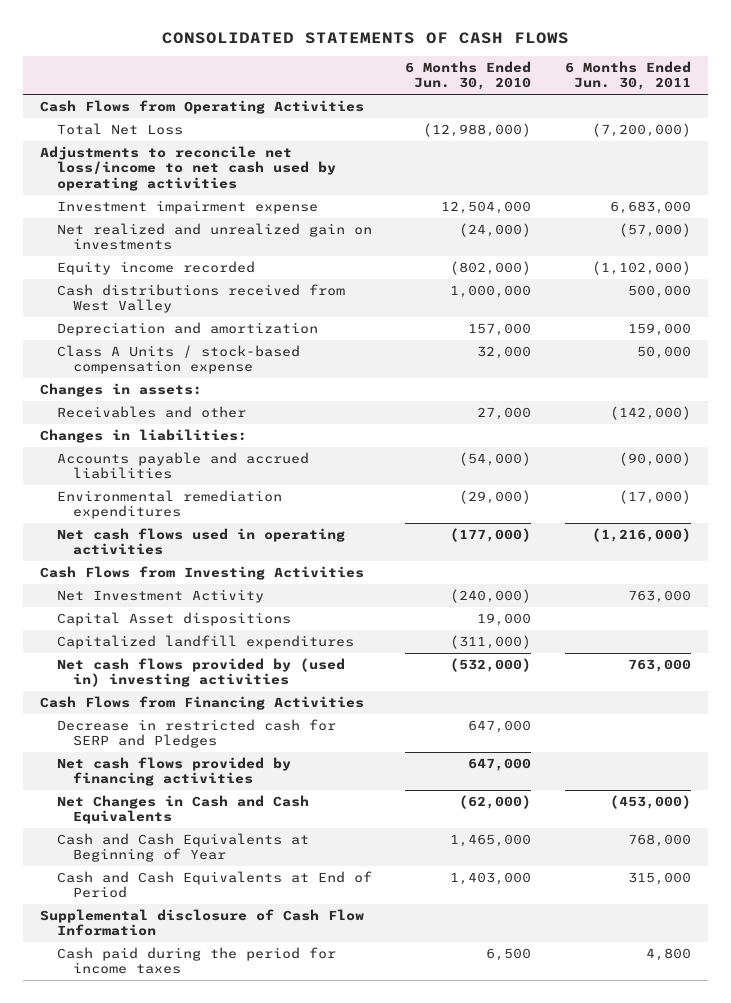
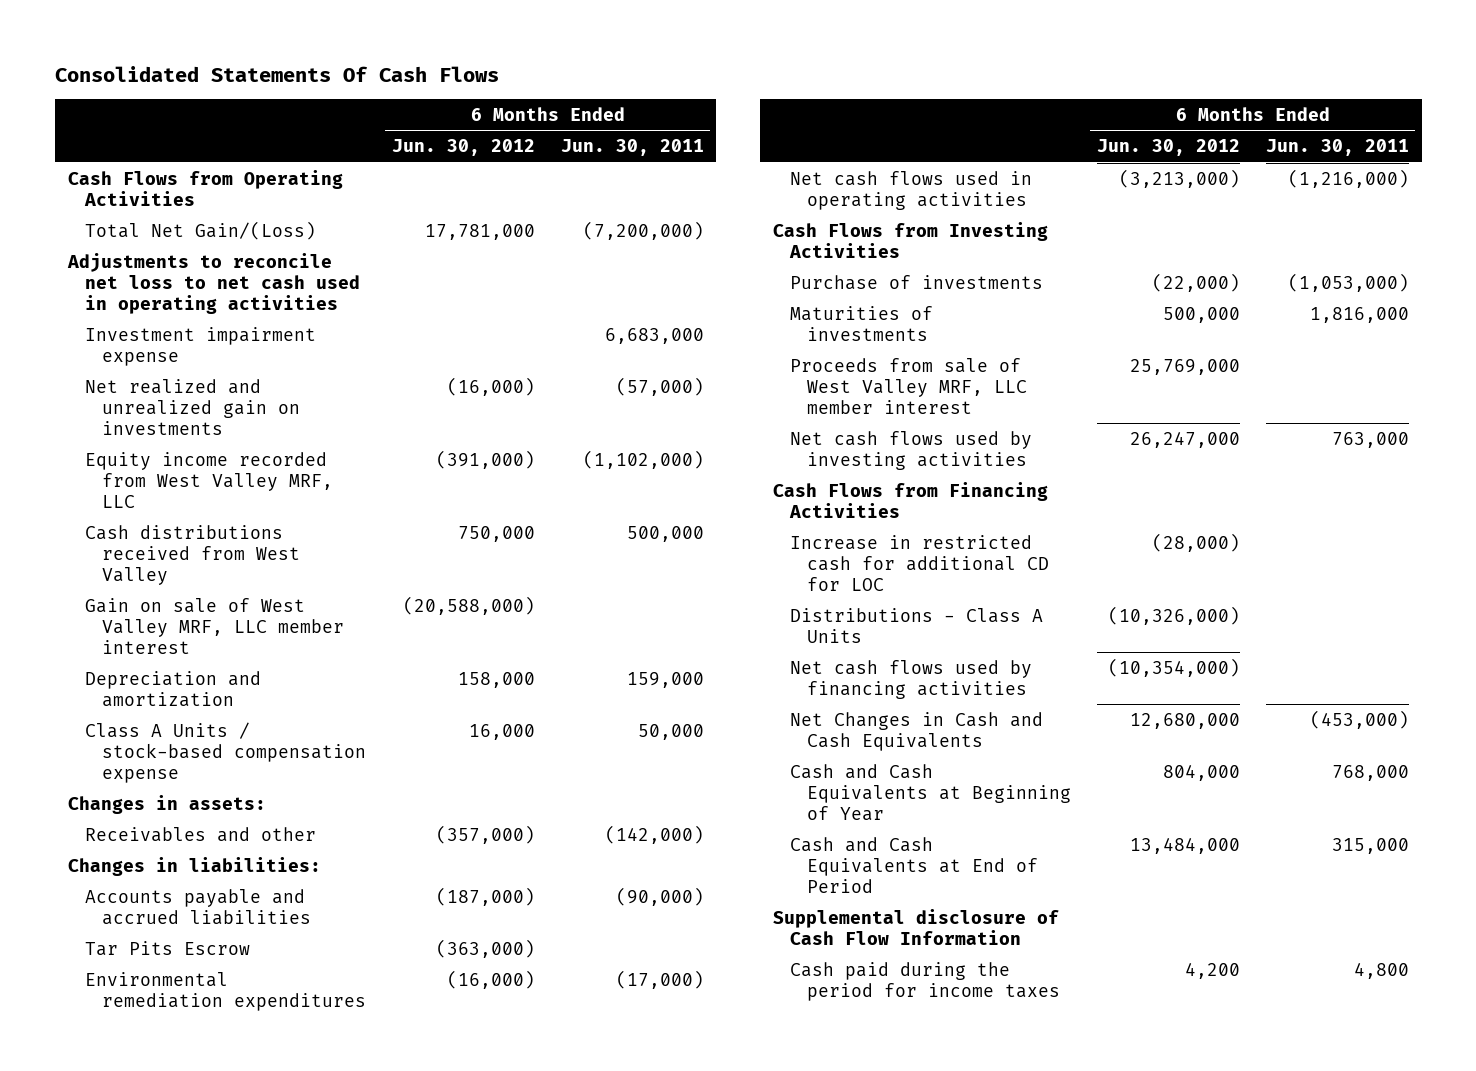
[161,32,569,45] CONSOLIDATED STATEMENTS OF CASH FLOWS -> [54,65,499,82] Consolidated Statements Of Cash Flows
[405,61,532,91] 6 Months Ended Jun. 30, 2010 -> none
none -> [391,139,535,157] Jun. 30, 2012
[56,123,183,136] Total Net Loss -> [84,220,316,240] Total Net Gain/(Loss)
[39,146,336,191] Adjustments to reconcile net loss/income to net cash used by operating activities -> [66,252,360,314] Adjustments to reconcile net loss to net cash used in operating activities
[56,261,255,276] Equity income recorded -> [84,451,333,508] Equity income recorded from West Valley MRF, LLC
none -> [84,597,344,654] Gain on sale of West Valley MRF, LLC member interest
none -> [84,940,250,956] Tar Pits Escrow
[56,589,264,604] Net Investment Activity -> none
[56,612,291,627] Capital Asset dispositions -> none
[56,635,354,650] Capitalized landfill expenditures -> none
none -> [790,274,1044,290] Purchase of investments
none -> [790,305,934,341] Maturities of investments
none -> [790,357,1028,414] Proceeds from sale of West Valley MRF, LLC member interest
[56,658,345,688] Net cash flows provided by (used in) investing activities -> [790,430,1033,470] Net cash flows used by investing activities
[56,719,336,749] Decrease in restricted cash for SERP and Pledges -> [790,534,1050,591] Increase in restricted cash for additional CD for LOC
none -> [790,607,1044,643] Distributions - Class A Units
[56,757,291,787] Net cash flows provided by financing activities -> [790,659,1033,699] Net cash flows used by financing activities

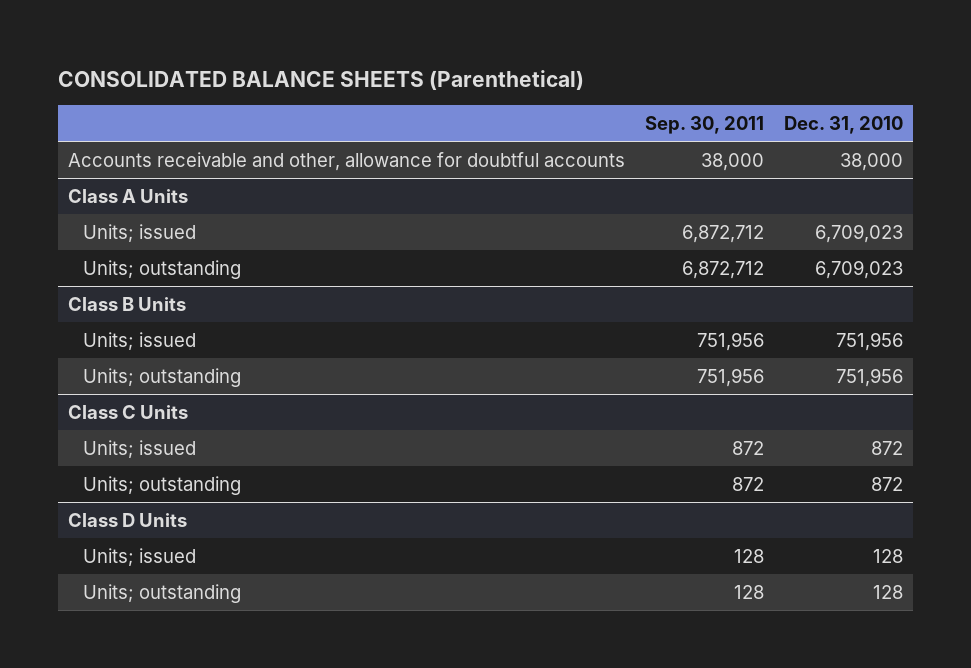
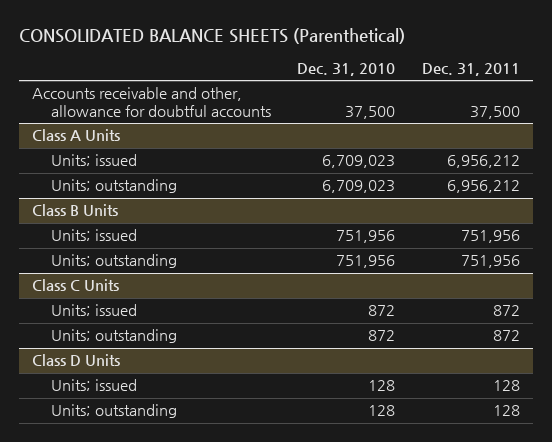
[644,115,764,134] Sep. 30, 2011 -> none
none -> [421,62,520,76] Dec. 31, 2011
[839,152,903,171] 38,000 -> [345,105,396,119] 37,500

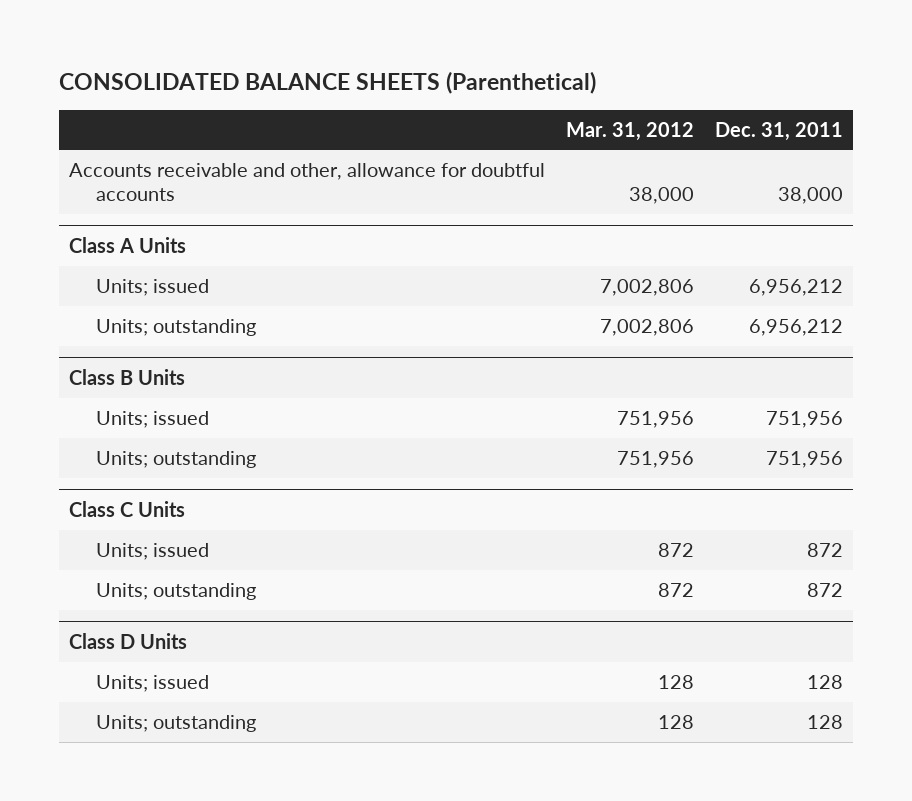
[297,62,396,76] Dec. 31, 2010 -> none
none -> [565,121,694,141] Mar. 31, 2012
[469,105,520,119] 37,500 -> [777,186,843,204] 38,000

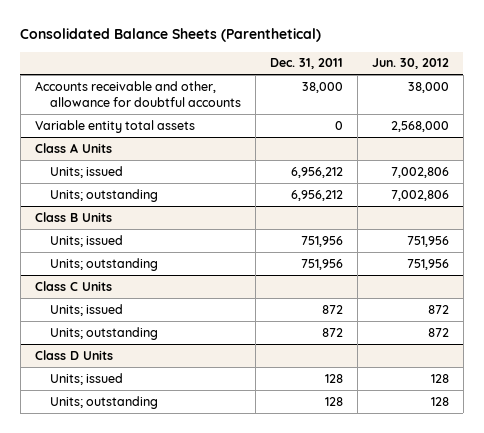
[58,70,596,94] CONSOLIDATED BALANCE SHEETS (Parenthetical) -> [20,28,322,43] Consolidated Balance Sheets (Parenthetical)
[565,121,694,141] Mar. 31, 2012 -> none
none -> [371,58,449,70] Jun. 30, 2012
none -> [34,119,195,133] Variable entity total assets

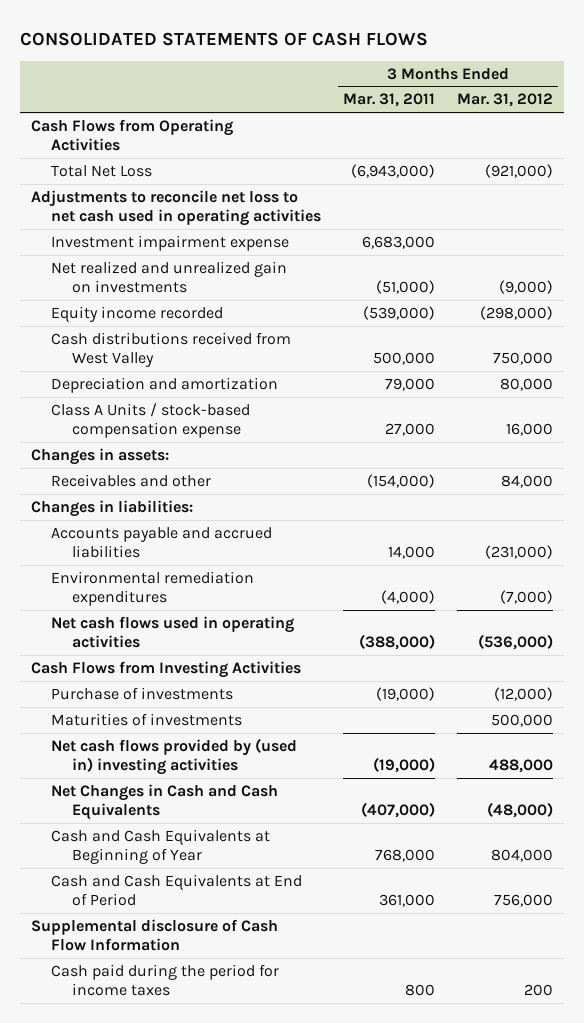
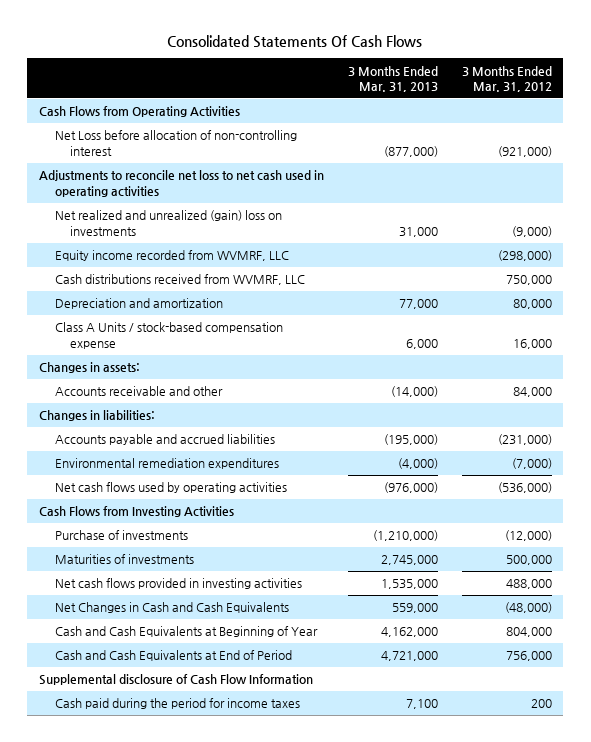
[19,31,428,46] CONSOLIDATED STATEMENTS OF CASH FLOWS -> [167,34,423,48] Consolidated Statements Of Cash Flows
[343,93,436,108] Mar. 31, 2011 -> none
none -> [347,65,438,92] 3 Months Ended Mar. 31, 2013
[51,164,153,177] Total Net Loss -> [54,130,297,156] Net Loss before allocation of non-controlling interest
[51,234,290,251] Investment impairment expense -> none
[51,260,288,294] Net realized and unrealized gain on investments -> [54,210,282,236] Net realized and unrealized (gain) loss on investments
[51,305,224,322] Equity income recorded -> [54,250,289,262] Equity income recorded from WVMRF, LLC
[51,331,292,368] Cash distributions received from West Valley -> [54,274,305,286] Cash distributions received from WVMRF, LLC
[51,473,212,487] Receivables and other -> [54,386,223,397] Accounts receivable and other
[51,615,295,649] Net cash flows used in operating activities -> [54,482,287,494] Net cash flows used by operating activities
[51,737,298,776] Net cash flows provided by (used in) investing activities -> [54,578,302,590] Net cash flows provided in investing activities

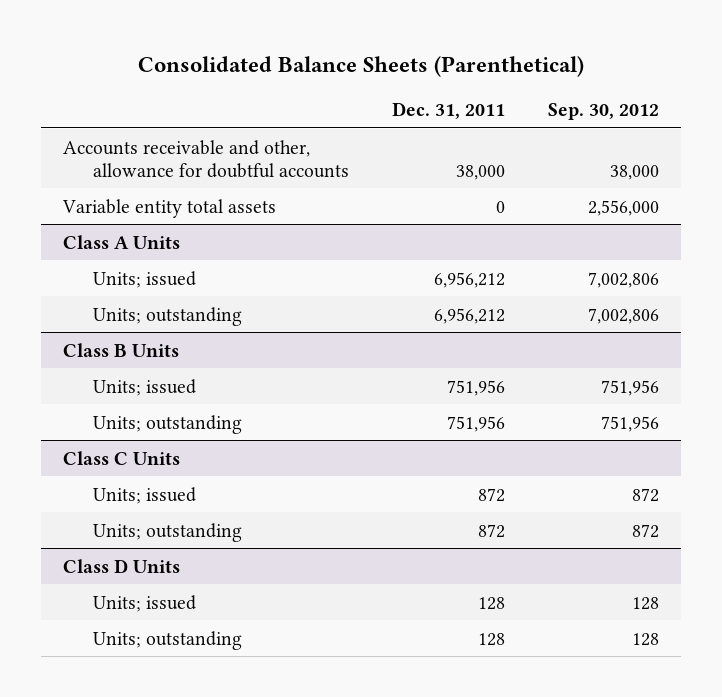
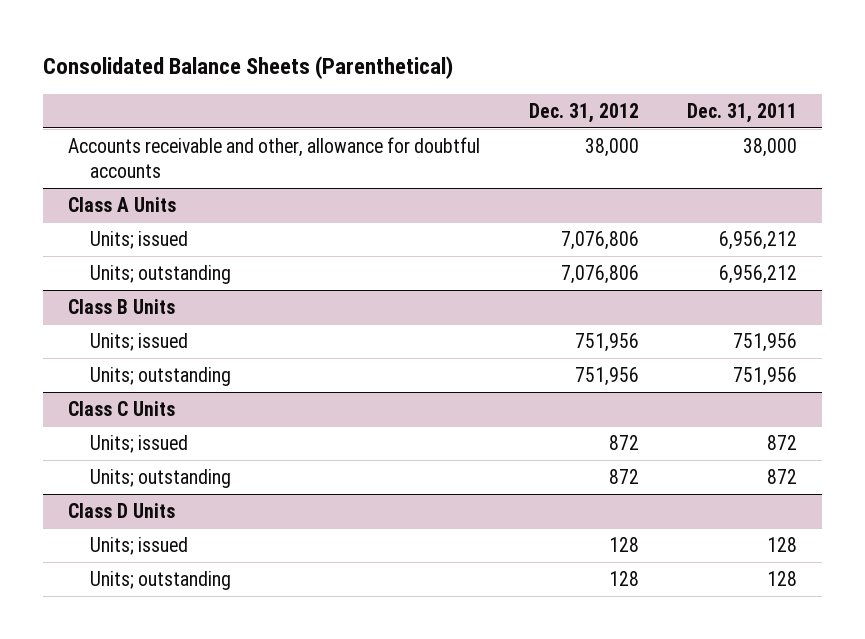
[548,102,660,120] Sep. 30, 2012 -> none
none -> [528,102,639,123] Dec. 31, 2012
[61,198,276,218] Variable entity total assets -> none

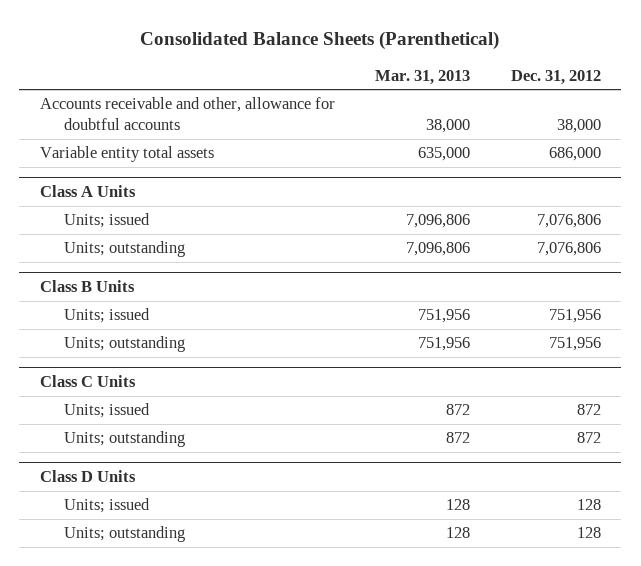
[687,102,798,123] Dec. 31, 2011 -> none
none -> [375,69,471,85] Mar. 31, 2013
none -> [39,146,214,163] Variable entity total assets

